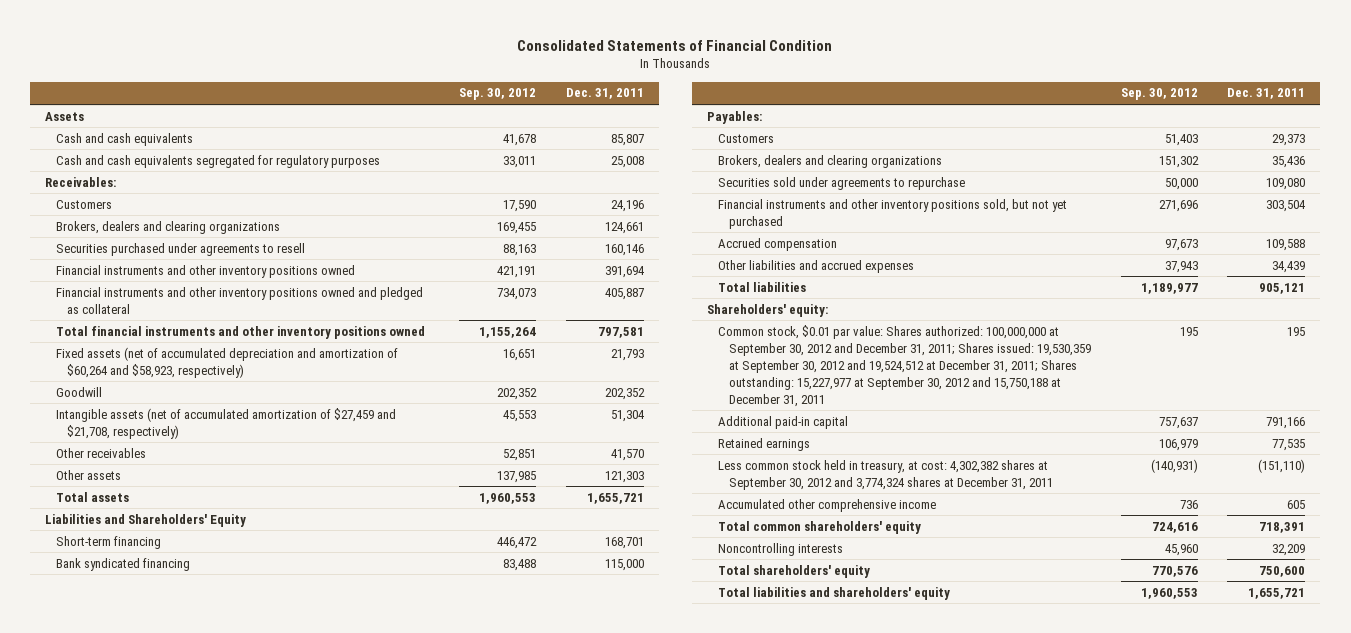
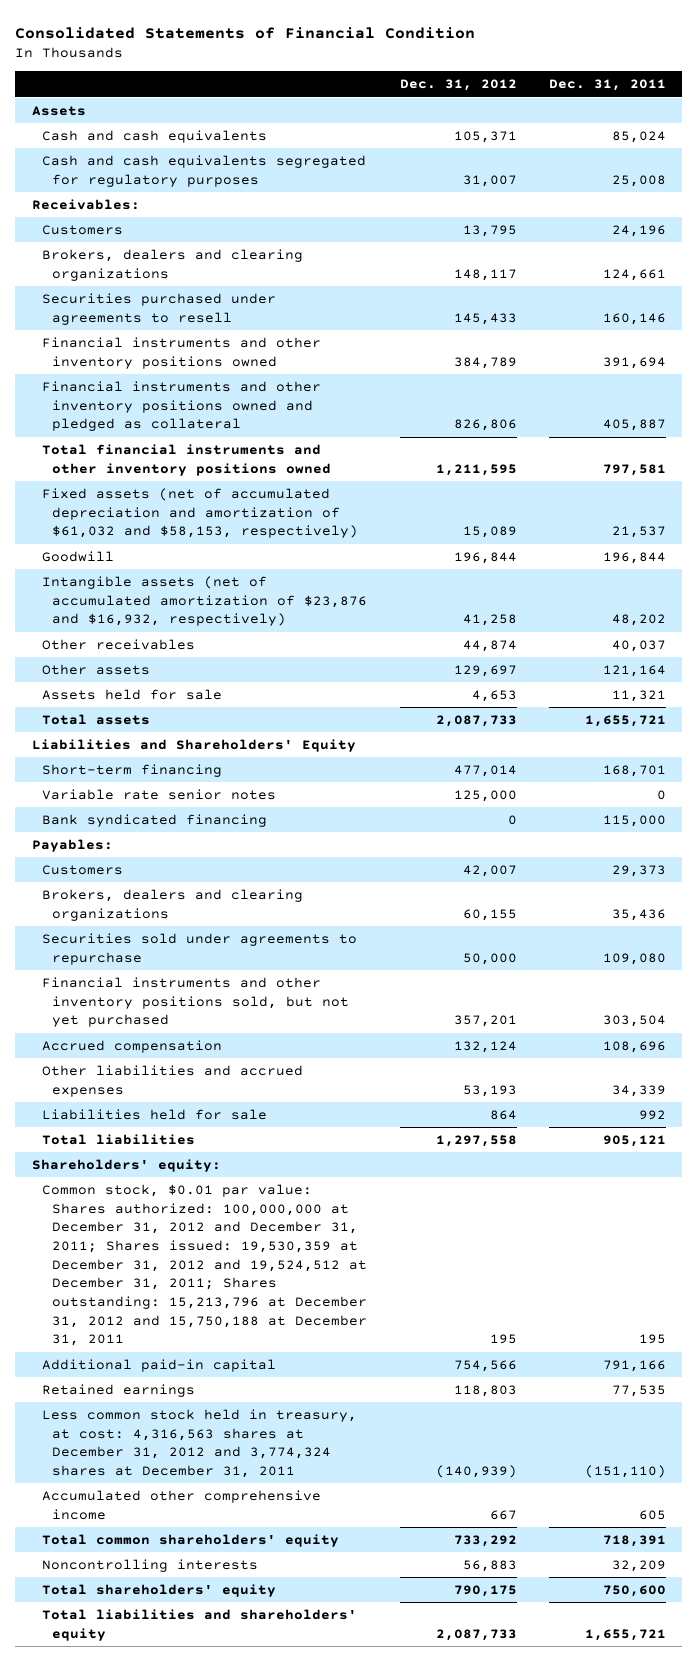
[458,88,536,101] Sep. 30, 2012 -> none
none -> [399,79,517,92] Dec. 31, 2012
[610,133,644,146] 85,807 -> [612,130,667,143] 85,024
[56,346,399,378] Fixed assets (net of accumulated depreciation and amortization of $60,264 and $58,923, respectively) -> [41,487,359,539] Fixed assets (net of accumulated depreciation and amortization of $61,032 and $58,153, respectively)
[610,348,644,361] 21,793 -> [612,526,667,539] 21,537
[604,387,645,400] 202,352 -> [603,551,667,564] 196,844
[56,407,397,439] Intangible assets (net of accumulated amortization of $27,459 and $21,708, respectively) -> [41,575,368,627] Intangible assets (net of accumulated amortization of $23,876 and $16,932, respectively)
[610,409,645,422] 51,304 -> [612,614,667,627] 48,202
[610,448,644,461] 41,570 -> [612,639,667,652] 40,037
[604,470,644,483] 121,303 -> [603,664,667,677] 121,164
none -> [41,688,222,700] Assets held for sale
none -> [41,788,276,800] Variable rate senior notes
[1266,238,1306,251] 109,588 -> [603,1040,667,1053] 108,696
[1272,260,1306,273] 34,439 -> [612,1084,667,1097] 34,339
none -> [41,1108,267,1120] Liabilities held for sale
[717,324,1091,407] Common stock, $0.01 par value: Shares authorized: 100,000,000 at September 30, 2012 and December 31, 2011; Shares issued: 19,530,359 at September 30, 2012 and 19,524,512 at December 31, 2011; Shares outstanding: 15,227,977 at September 30, 2012 and 15,750,188 at December 31, 2011 -> [41,1183,368,1347] Common stock, $0.01 par value: Shares authorized: 100,000,000 at December 31, 2012 and December 31, 2011; Shares issued: 19,530,359 at December 31, 2012 and 19,524,512 at December 31, 2011; Shares outstanding: 15,213,796 at December 31, 2012 and 15,750,188 at December 31, 2011
[717,459,1053,490] Less common stock held in treasury, at cost: 4,302,382 shares at September 30, 2012 and 3,774,324 shares at December 31, 2011 -> [41,1408,357,1478] Less common stock held in treasury, at cost: 4,316,563 shares at December 31, 2012 and 3,774,324 shares at December 31, 2011

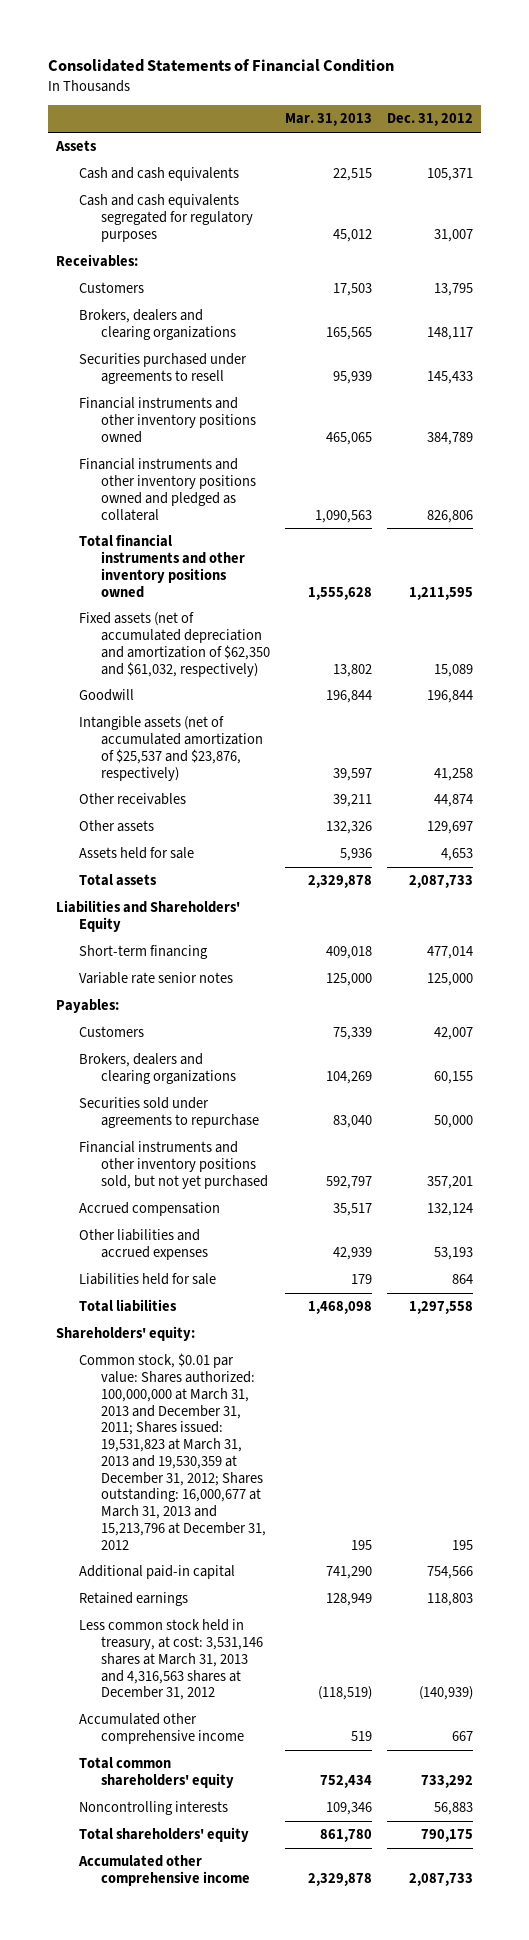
[549,79,667,92] Dec. 31, 2011 -> none
none -> [285,113,373,127] Mar. 31, 2013
[41,487,359,539] Fixed assets (net of accumulated depreciation and amortization of $61,032 and $58,153, respectively) -> [78,612,271,677] Fixed assets (net of accumulated depreciation and amortization of $62,350 and $61,032, respectively)
[41,575,368,627] Intangible assets (net of accumulated amortization of $23,876 and $16,932, respectively) -> [78,716,264,781] Intangible assets (net of accumulated amortization of $25,537 and $23,876, respectively)
[41,813,267,827] Bank syndicated financing -> none
[41,1183,368,1347] Common stock, $0.01 par value: Shares authorized: 100,000,000 at December 31, 2012 and December 31, 2011; Shares issued: 19,530,359 at December 31, 2012 and 19,524,512 at December 31, 2011; Shares outstanding: 15,213,796 at December 31, 2012 and 15,750,188 at December 31, 2011 -> [78,1353,267,1550] Common stock, $0.01 par value: Shares authorized: 100,000,000 at March 31, 2013 and December 31, 2011; Shares issued: 19,531,823 at March 31, 2013 and 19,530,359 at December 31, 2012; Shares outstanding: 16,000,677 at March 31, 2013 and 15,213,796 at December 31, 2012
[41,1408,357,1478] Less common stock held in treasury, at cost: 4,316,563 shares at December 31, 2012 and 3,774,324 shares at December 31, 2011 -> [78,1619,264,1701] Less common stock held in treasury, at cost: 3,531,146 shares at March 31, 2013 and 4,316,563 shares at December 31, 2012
[41,1608,357,1641] Total liabilities and shareholders' equity -> [77,1855,251,1887] Accumulated other comprehensive income

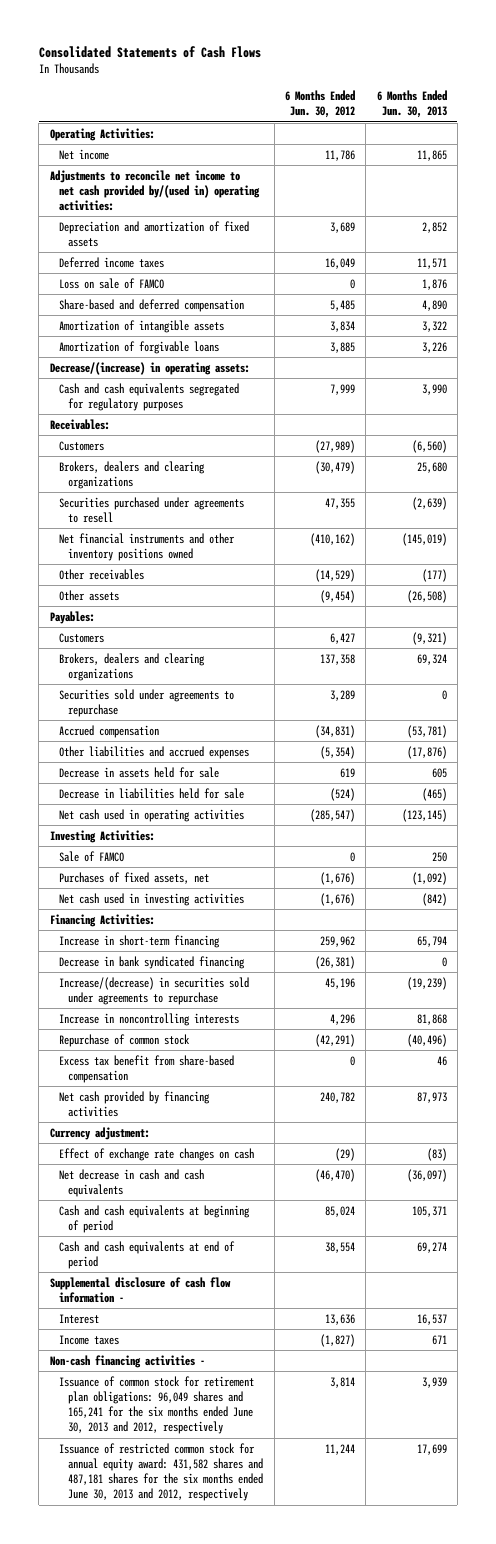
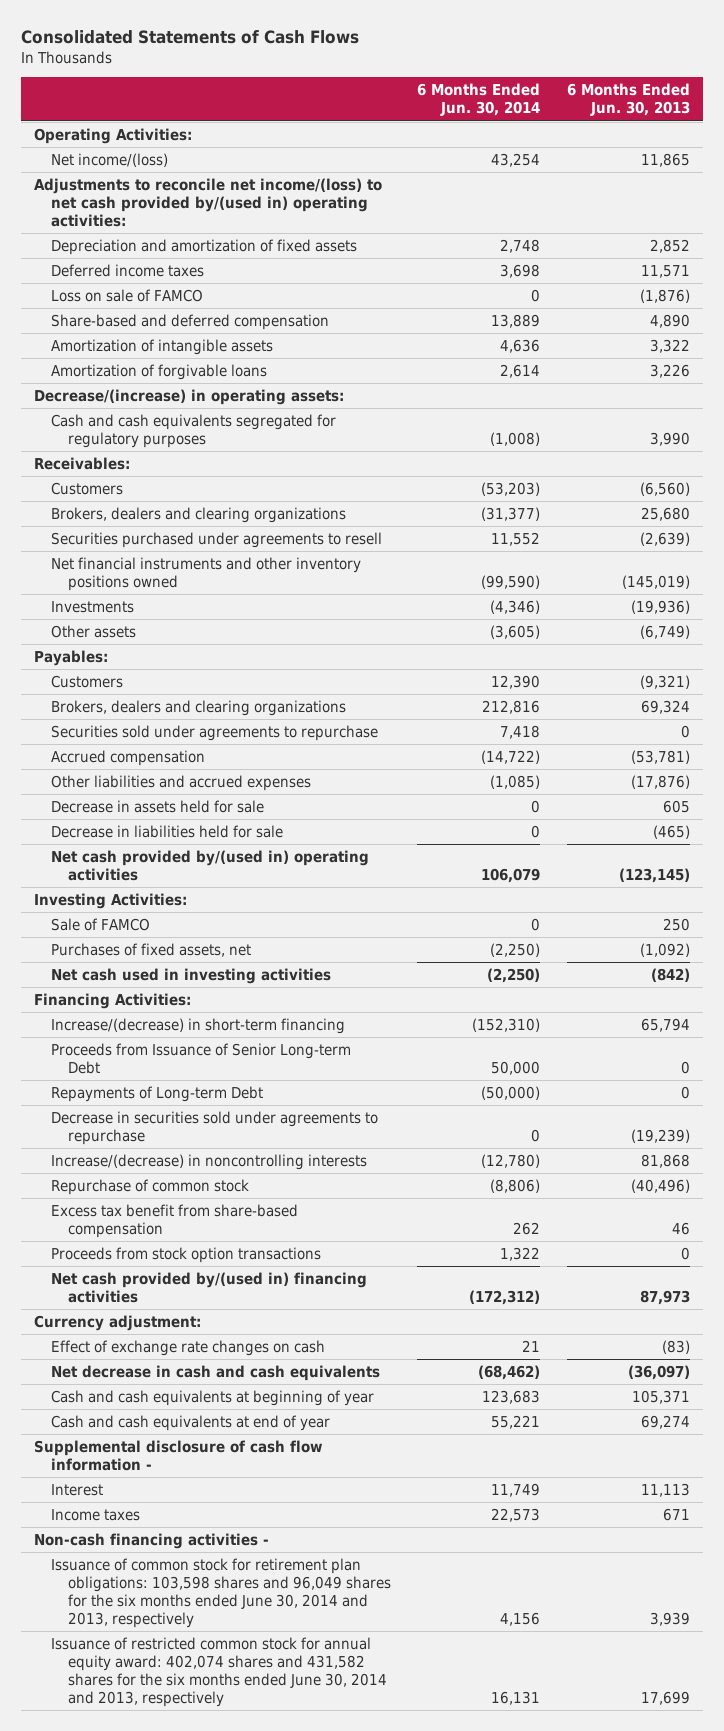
[284,89,355,119] 6 Months Ended Jun. 30, 2012 -> none
none -> [417,83,541,117] 6 Months Ended Jun. 30, 2014
[58,148,109,160] Net income -> [51,153,169,168] Net income/(loss)
[49,169,260,212] Adjustments to reconcile net income to net cash provided by/(used in) operating activities: -> [34,178,383,227] Adjustments to reconcile net income/(loss) to net cash provided by/(used in) operating activities:
[421,278,447,290] 1,876 -> [640,289,691,304] (1,876)
[58,568,144,580] Other receivables -> none
none -> [51,601,135,614] Investments
[406,589,447,603] (26,508) -> [640,625,691,640] (6,749)
[58,808,244,822] Net cash used in operating activities -> [51,850,370,881] Net cash provided by/(used in) operating activities
[58,955,245,969] Decrease in bank syndicated financing -> none
[58,934,220,948] Increase in short-term financing -> [51,1018,346,1035] Increase/(decrease) in short-term financing
none -> [51,1043,352,1074] Proceeds from Issuance of Senior Long-term Debt
none -> [51,1086,264,1103] Repayments of Long-term Debt
[58,976,249,1005] Increase/(decrease) in securities sold under agreements to repurchase -> [51,1111,379,1145] Decrease in securities sold under agreements to repurchase
[58,1012,239,1026] Increase in noncontrolling interests -> [51,1154,368,1171] Increase/(decrease) in noncontrolling interests
none -> [51,1247,322,1264] Proceeds from stock option transactions
[58,1090,210,1117] Net cash provided by financing activities -> [51,1272,368,1303] Net cash provided by/(used in) financing activities
[58,1204,250,1233] Cash and cash equivalents at beginning of period -> [51,1390,375,1407] Cash and cash equivalents at beginning of year
[58,1240,235,1269] Cash and cash equivalents at end of period -> [51,1415,331,1432] Cash and cash equivalents at end of year
[416,1313,447,1325] 16,537 -> [641,1483,691,1498] 11,113
[58,1375,254,1435] Issuance of common stock for retirement plan obligations: 96,049 shares and 165,241 for the six months ended June 30, 2013 and 2012, respectively -> [51,1558,391,1628] Issuance of common stock for retirement plan obligations: 103,598 shares and 96,049 shares for the six months ended June 30, 2014 and 2013, respectively
[58,1442,264,1502] Issuance of restricted common stock for annual equity award: 431,582 shares and 487,181 shares for the six months ended June 30, 2013 and 2012, respectively -> [51,1637,387,1707] Issuance of restricted common stock for annual equity award: 402,074 shares and 431,582 shares for the six months ended June 30, 2014 and 2013, respectively

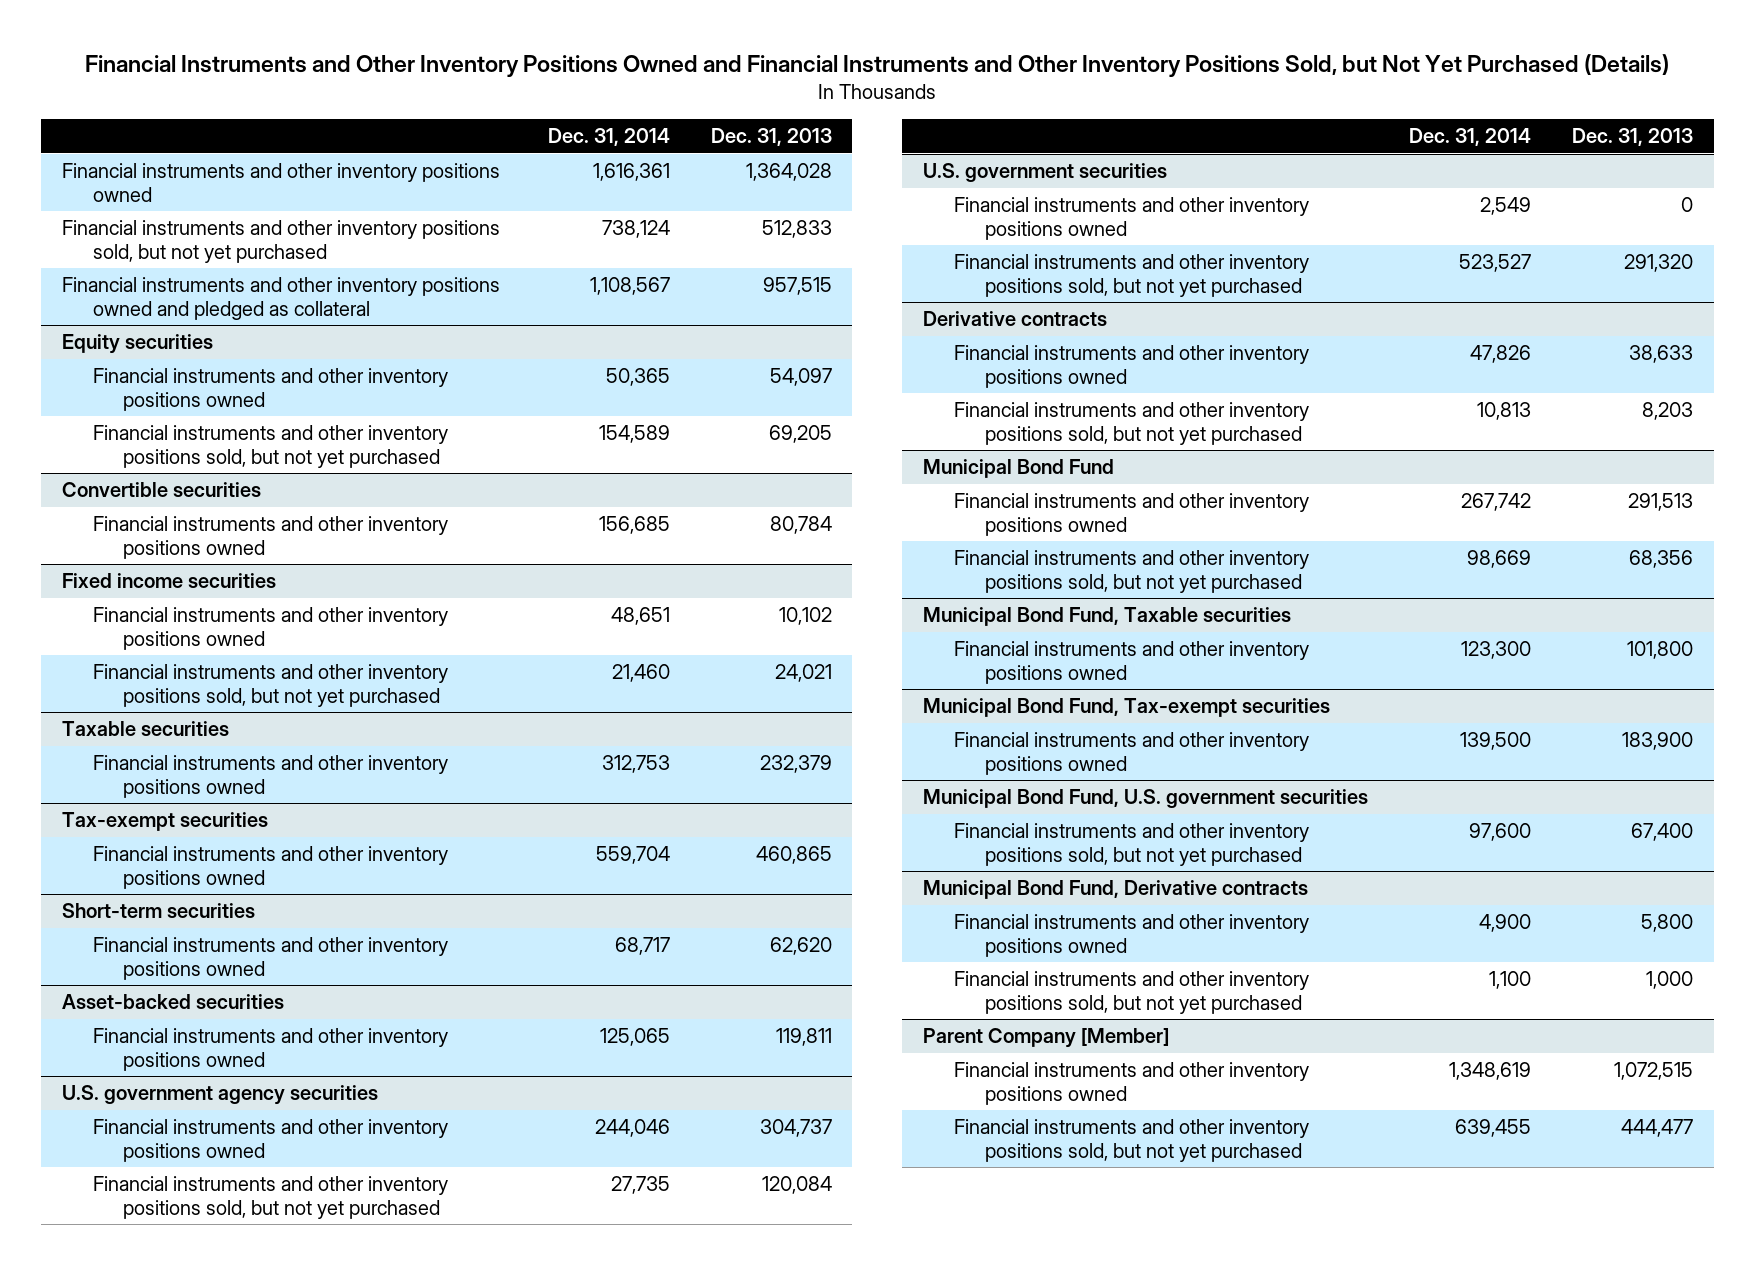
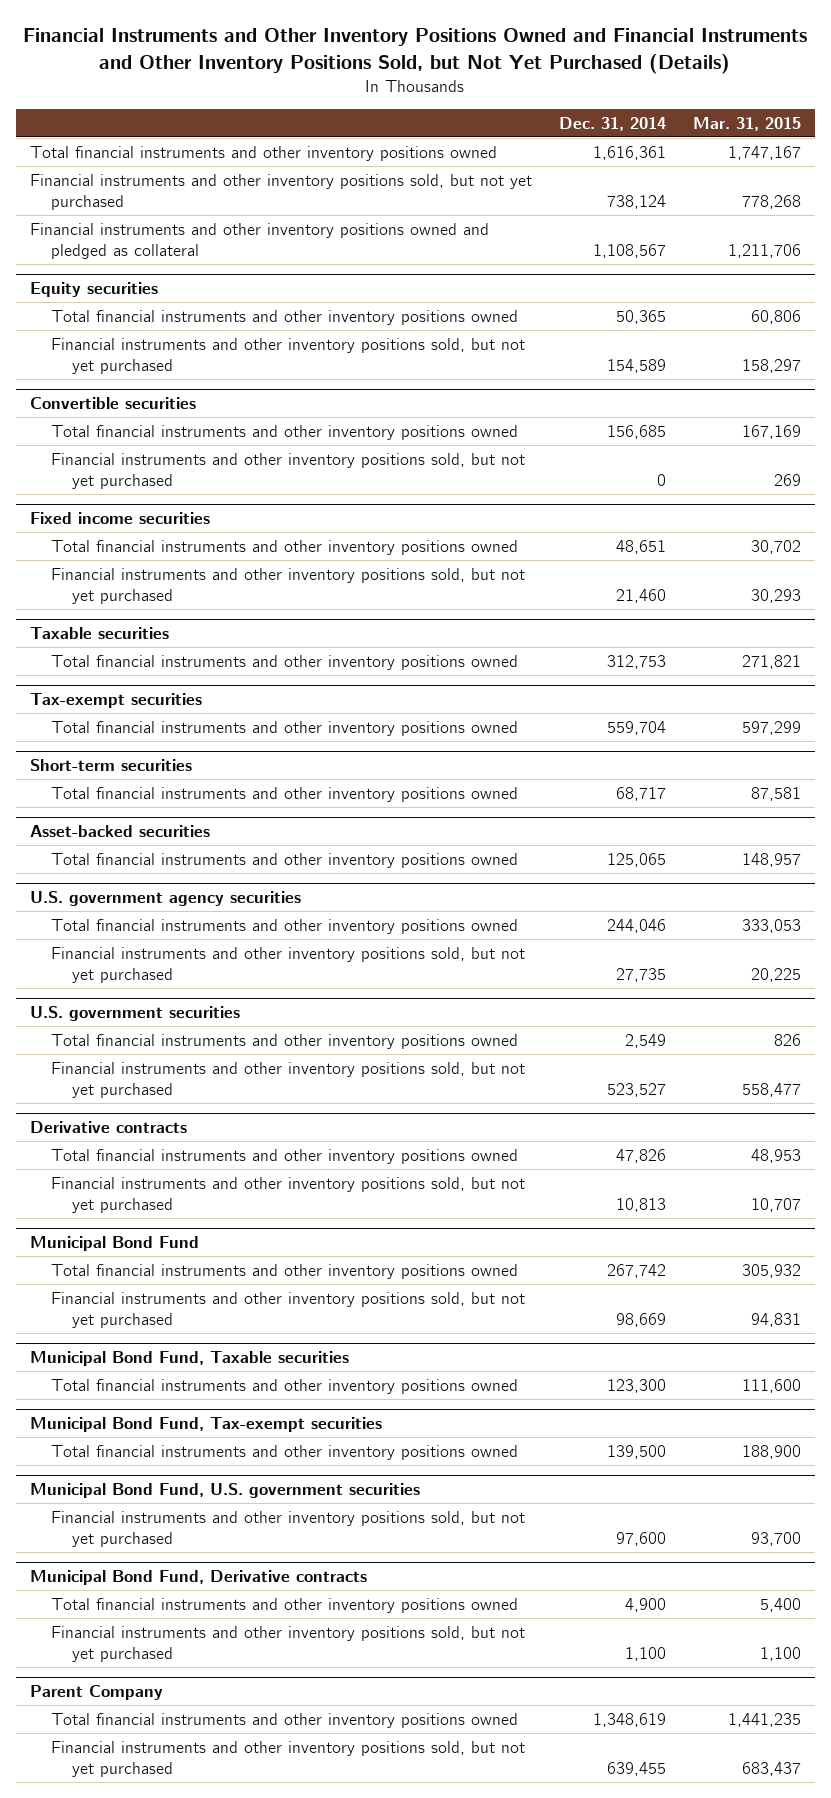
[710,128,832,147] Dec. 31, 2013 -> none
none -> [693,116,802,131] Mar. 31, 2015
[61,163,500,202] Financial instruments and other inventory positions owned -> [29,145,497,161] Total financial instruments and other inventory positions owned
[92,368,448,411] Financial instruments and other inventory positions owned -> [50,309,518,325] Total financial instruments and other inventory positions owned
[92,516,448,559] Financial instruments and other inventory positions owned -> [50,424,518,440] Total financial instruments and other inventory positions owned
none -> [50,452,525,489] Financial instruments and other inventory positions sold, but not yet purchased
[92,607,448,650] Financial instruments and other inventory positions owned -> [50,539,518,555] Total financial instruments and other inventory positions owned
[92,755,448,798] Financial instruments and other inventory positions owned -> [50,654,518,670] Total financial instruments and other inventory positions owned
[92,846,448,889] Financial instruments and other inventory positions owned -> [50,720,518,736] Total financial instruments and other inventory positions owned
[92,937,448,980] Financial instruments and other inventory positions owned -> [50,786,518,802] Total financial instruments and other inventory positions owned
[92,1028,448,1071] Financial instruments and other inventory positions owned -> [50,852,518,868] Total financial instruments and other inventory positions owned
[92,1119,448,1162] Financial instruments and other inventory positions owned -> [50,918,518,934] Total financial instruments and other inventory positions owned
[953,197,1309,240] Financial instruments and other inventory positions owned -> [50,1033,518,1049] Total financial instruments and other inventory positions owned
[953,345,1309,388] Financial instruments and other inventory positions owned -> [50,1148,518,1164] Total financial instruments and other inventory positions owned
[953,493,1309,536] Financial instruments and other inventory positions owned -> [50,1263,518,1279] Total financial instruments and other inventory positions owned
[953,641,1309,684] Financial instruments and other inventory positions owned -> [50,1378,518,1394] Total financial instruments and other inventory positions owned
[953,732,1309,775] Financial instruments and other inventory positions owned -> [50,1444,518,1460] Total financial instruments and other inventory positions owned
[953,914,1309,957] Financial instruments and other inventory positions owned -> [50,1597,518,1613] Total financial instruments and other inventory positions owned
[922,1028,1169,1049] Parent Company [Member] -> [29,1685,163,1701] Parent Company
[953,1062,1309,1105] Financial instruments and other inventory positions owned -> [50,1712,518,1728] Total financial instruments and other inventory positions owned

